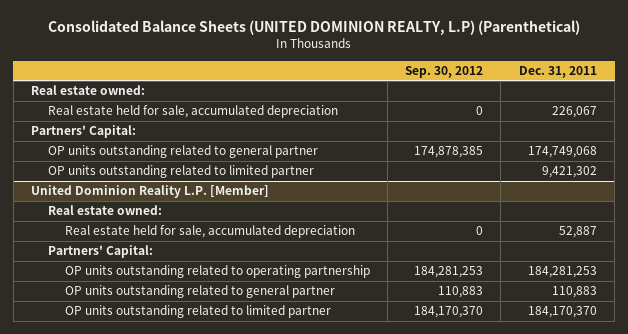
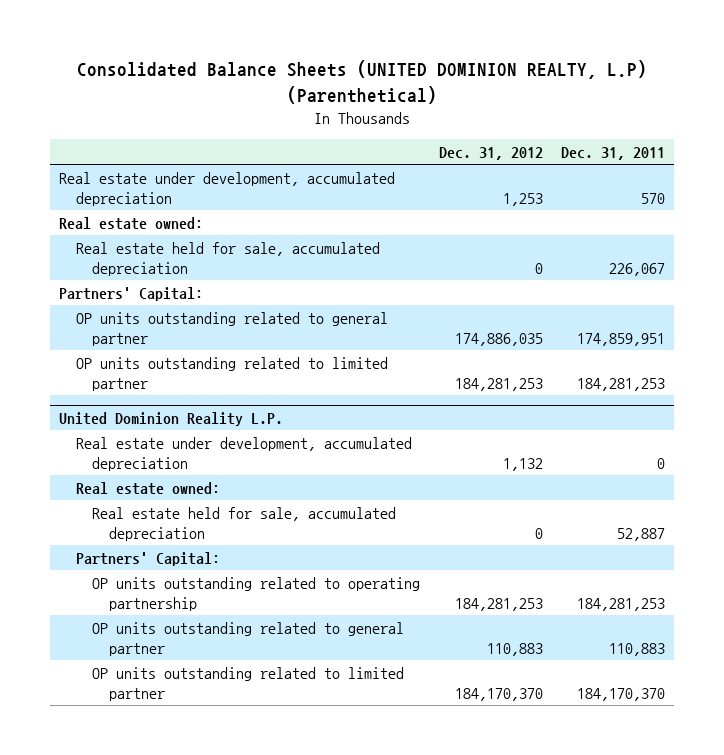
[405,65,484,78] Sep. 30, 2012 -> none
none -> [438,146,543,160] Dec. 31, 2012
none -> [59,171,396,207] Real estate under development, accumulated depreciation
[527,146,597,159] 174,749,068 -> [576,333,665,347] 174,859,951
[541,166,597,179] 9,421,302 -> [576,378,665,392] 184,281,253
[31,185,270,199] United Dominion Reality L.P. [Member] -> [59,411,284,426] United Dominion Reality L.P.
none -> [75,436,412,472] Real estate under development, accumulated depreciation

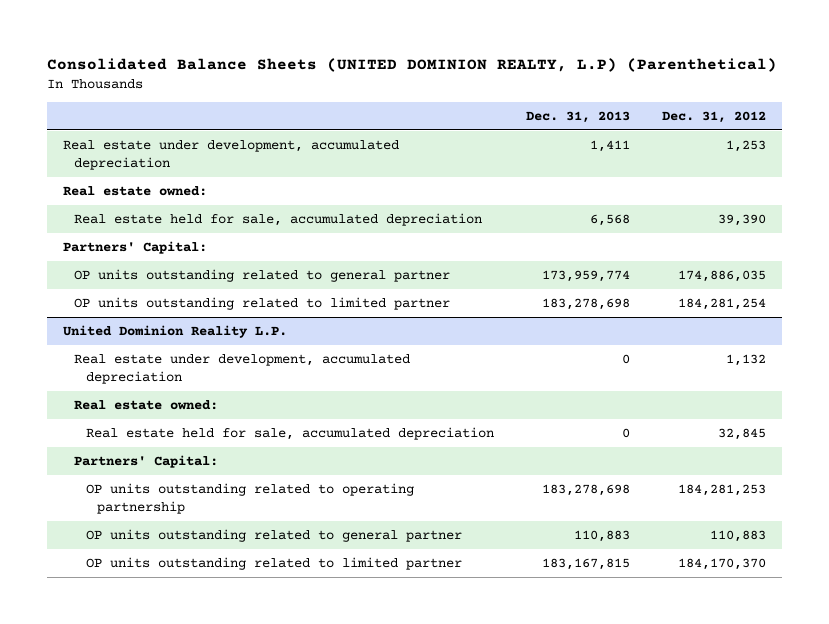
[560,146,665,160] Dec. 31, 2011 -> none
none -> [525,110,630,123] Dec. 31, 2013
[534,263,543,275] 0 -> [717,214,766,227] 39,390
[454,378,543,392] 184,281,253 -> [677,298,766,311] 184,281,254
[534,528,543,540] 0 -> [717,428,766,441] 32,845

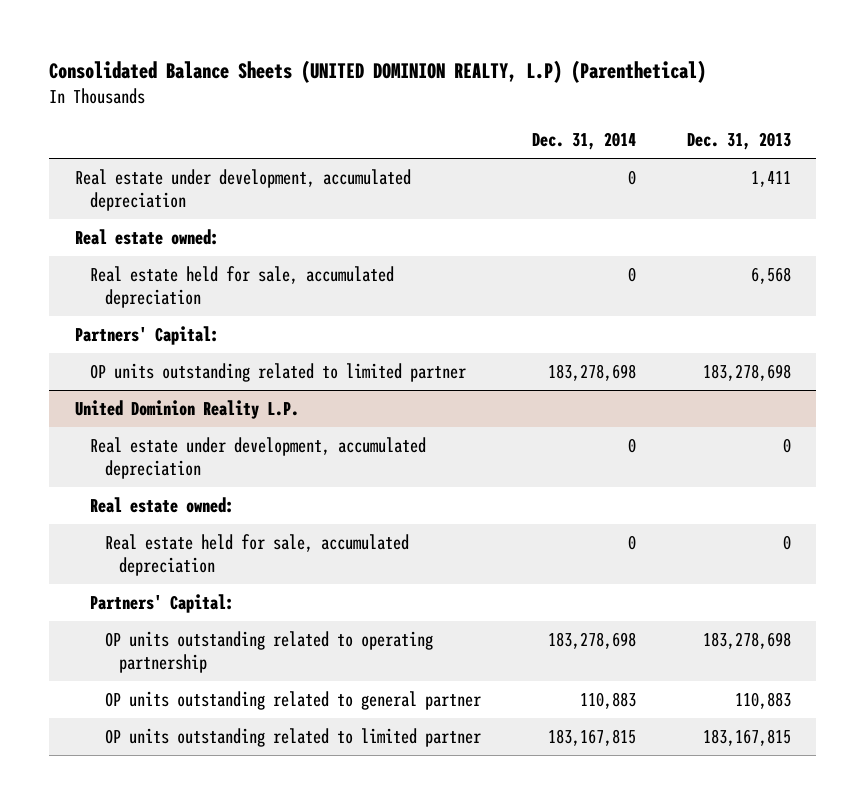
[661,110,766,123] Dec. 31, 2012 -> none
none -> [531,132,636,151] Dec. 31, 2014
[74,269,451,283] OP units outstanding related to general partner -> none

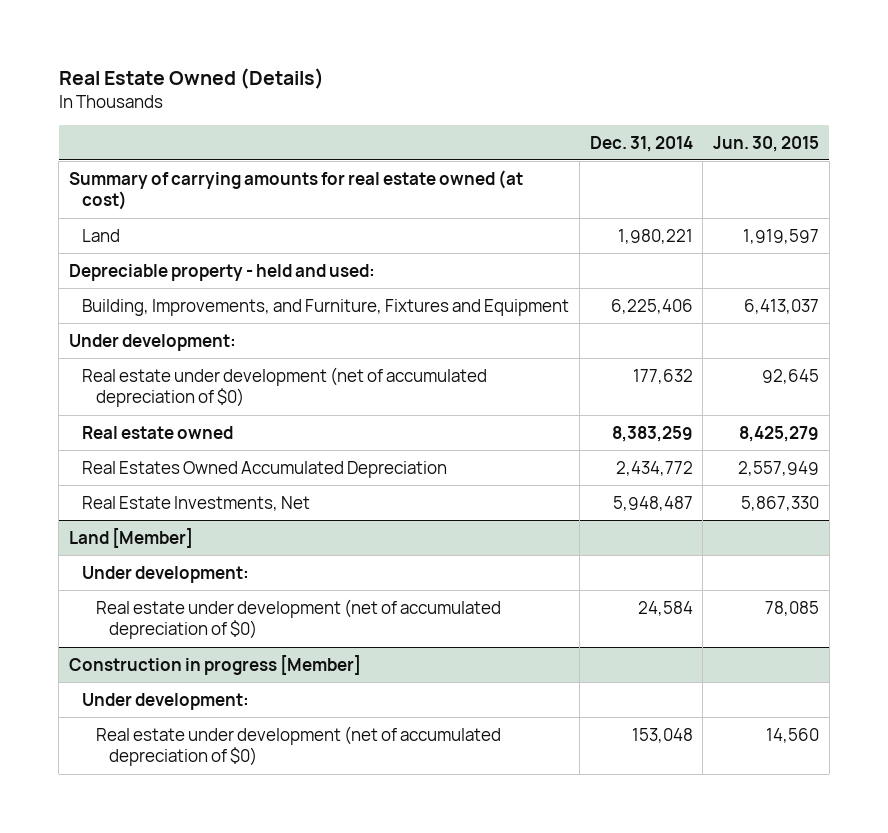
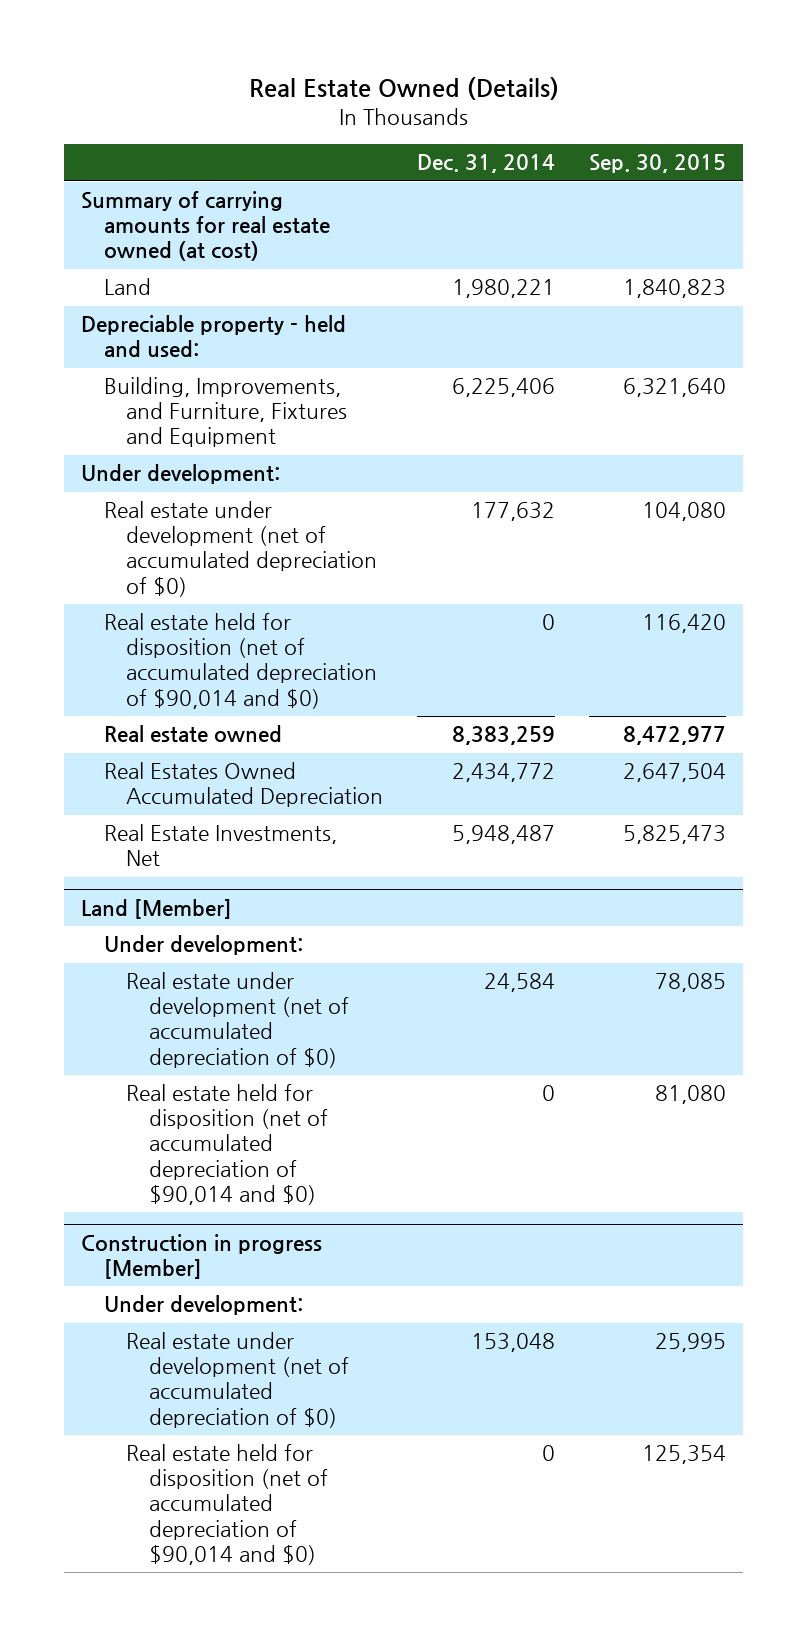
[713,135,820,152] Jun. 30, 2015 -> none
none -> [588,154,726,174] Sep. 30, 2015
none -> [103,613,378,709] Real estate held for disposition (net of accumulated depreciation of $90,014 and $0)
none -> [126,1084,329,1205] Real estate held for disposition (net of accumulated depreciation of $90,014 and $0)
none -> [126,1444,329,1565] Real estate held for disposition (net of accumulated depreciation of $90,014 and $0)

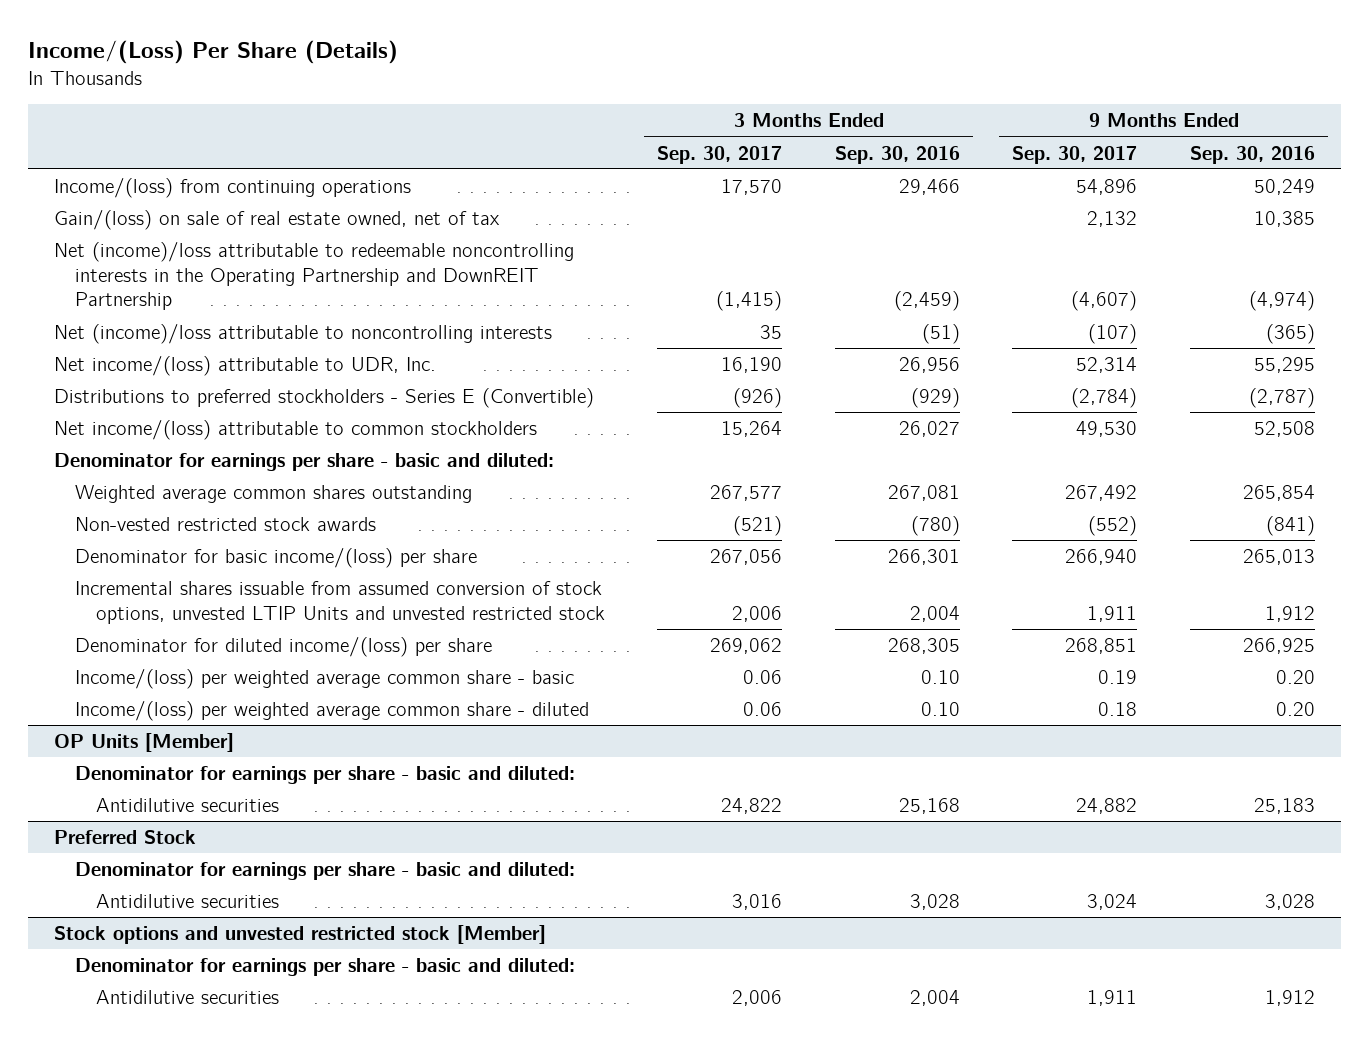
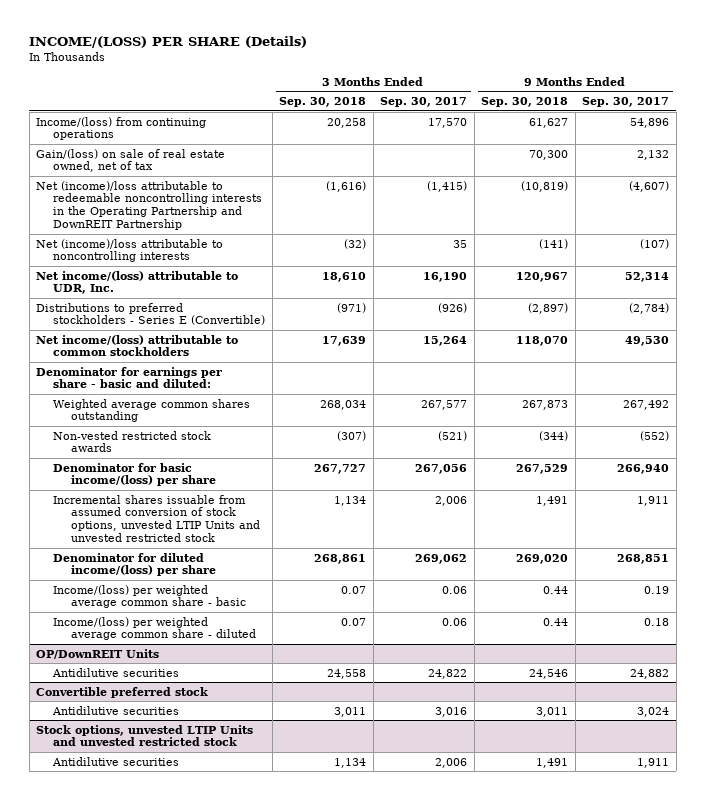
[28,40,399,65] Income/(Loss) Per Share (Details) -> [29,36,308,49] INCOME/(LOSS) PER SHARE (Details)
[834,145,960,164] Sep. 30, 2016 -> none
[1190,145,1316,164] Sep. 30, 2016 -> none
none -> [279,97,367,108] Sep. 30, 2018
none -> [481,97,569,108] Sep. 30, 2018
[75,765,576,784] Denominator for earnings per share - basic and diluted: -> none
[54,732,235,752] OP Units [Member] -> [35,648,159,659] OP/DownREIT Units
[75,861,576,880] Denominator for earnings per share - basic and diluted: -> none
[54,829,197,844] Preferred Stock -> [35,686,208,698] Convertible preferred stock
[75,957,576,976] Denominator for earnings per share - basic and diluted: -> none
[54,924,547,944] Stock options and unvested restricted stock [Member] -> [35,724,253,747] Stock options, unvested LTIP Units and unvested restricted stock

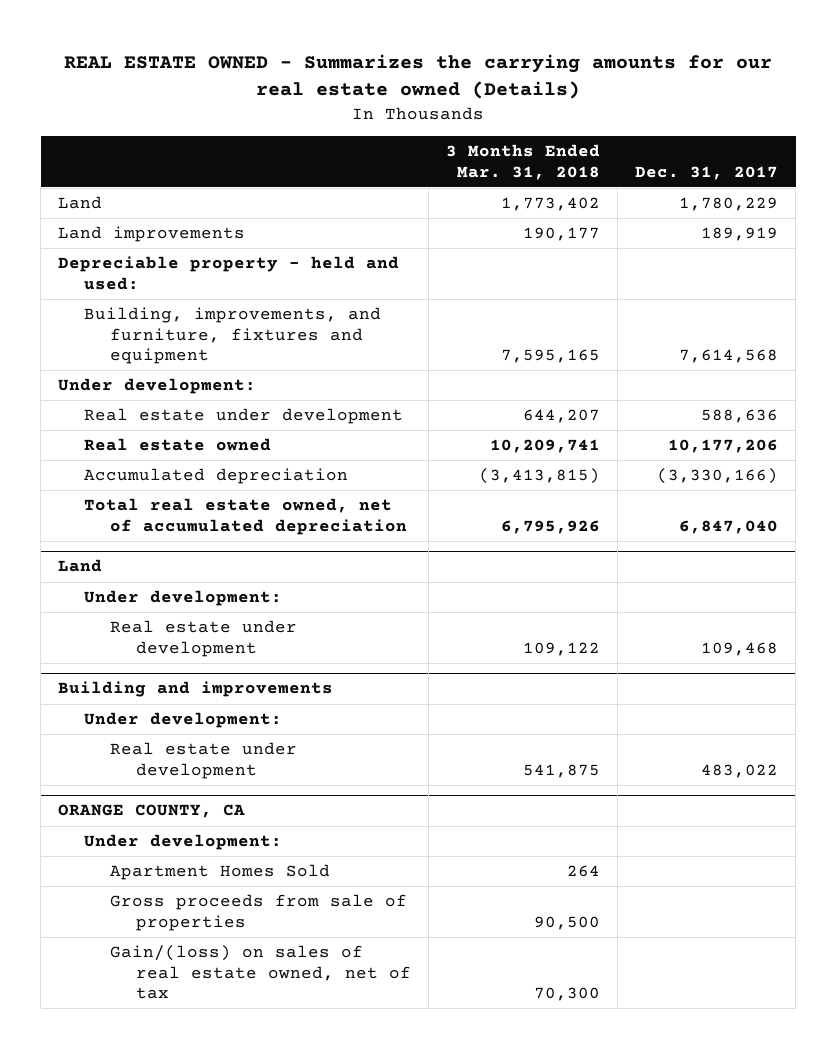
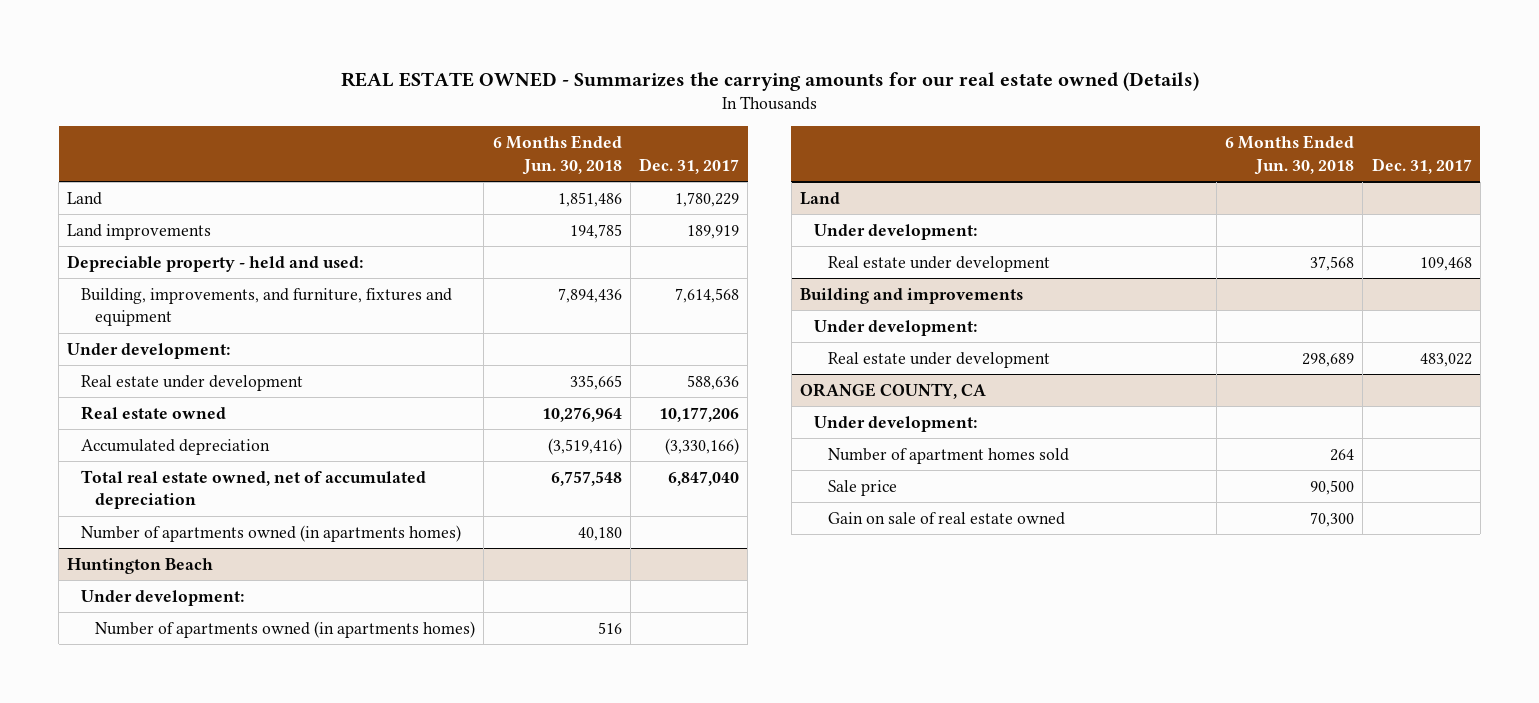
[446,144,601,180] 3 Months Ended Mar. 31, 2018 -> none
none -> [492,135,622,175] 6 Months Ended Jun. 30, 2018
none -> [81,524,462,542] Number of apartments owned (in apartments homes)
none -> [67,557,214,574] Huntington Beach
none -> [81,589,245,606] Under development:
none -> [94,620,475,638] Number of apartments owned (in apartments homes)
[110,894,408,931] Gross proceeds from sale of properties -> none
[110,864,331,881] Apartment Homes Sold -> [827,447,1069,464] Number of apartment homes sold
none -> [827,479,897,496] Sale price
[110,945,412,1000] Gain/(loss) on sales of real estate owned, net of tax -> [827,511,1065,525] Gain on sale of real estate owned

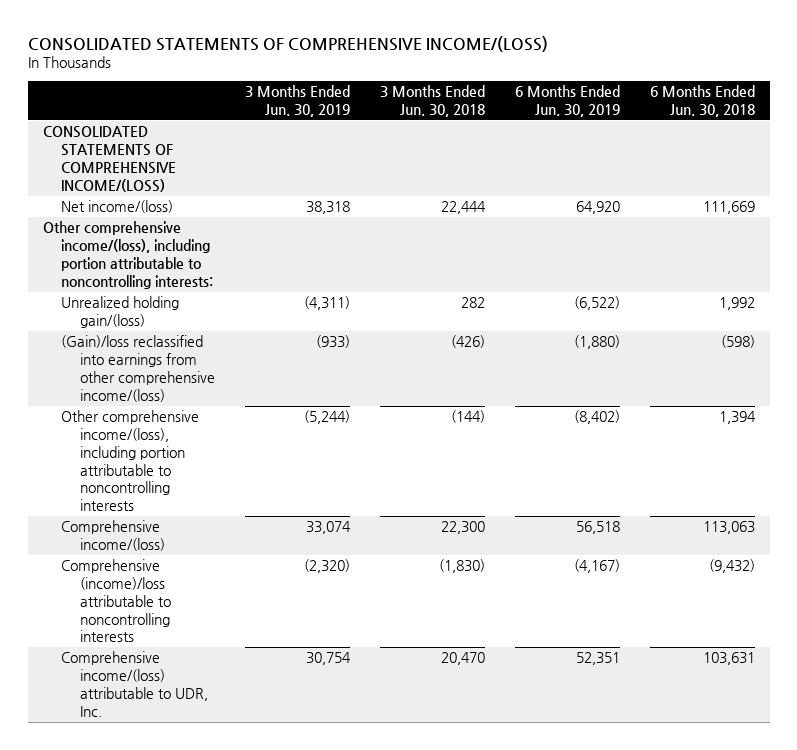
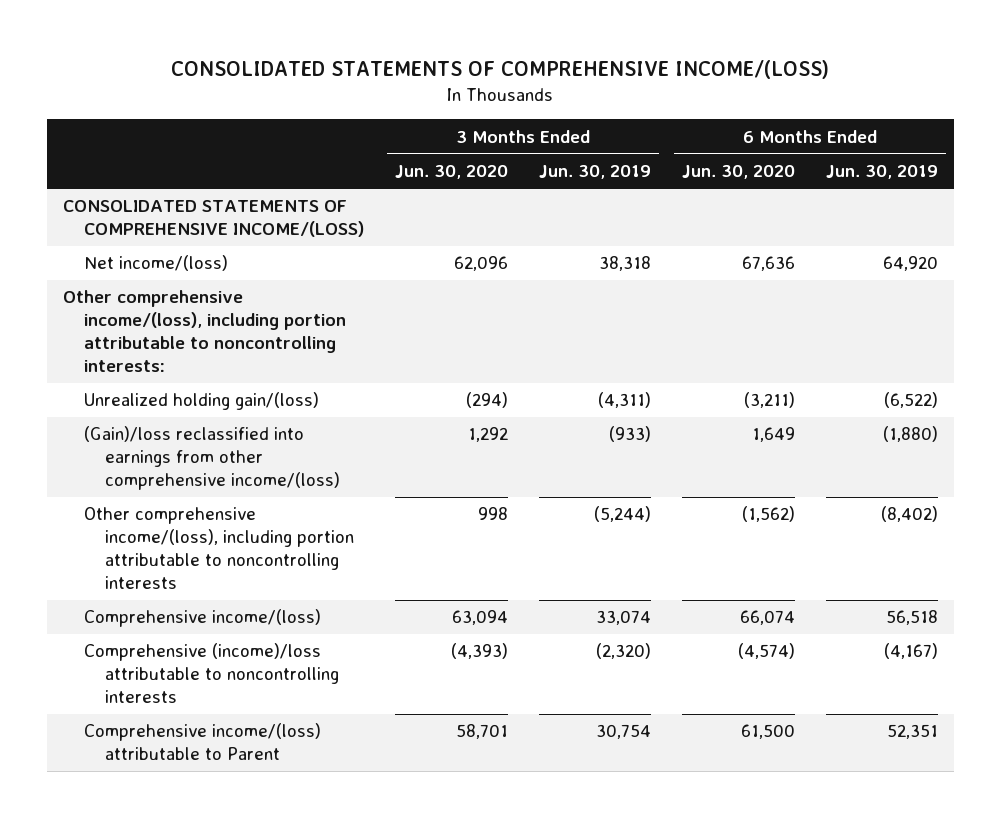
[380,85,486,118] 3 Months Ended Jun. 30, 2018 -> none
[649,85,755,118] 6 Months Ended Jun. 30, 2018 -> none
none -> [394,165,508,180] Jun. 30, 2020
none -> [682,165,796,180] Jun. 30, 2020
[61,651,209,717] Comprehensive income/(loss) attributable to UDR, Inc. -> [83,723,321,761] Comprehensive income/(loss) attributable to Parent

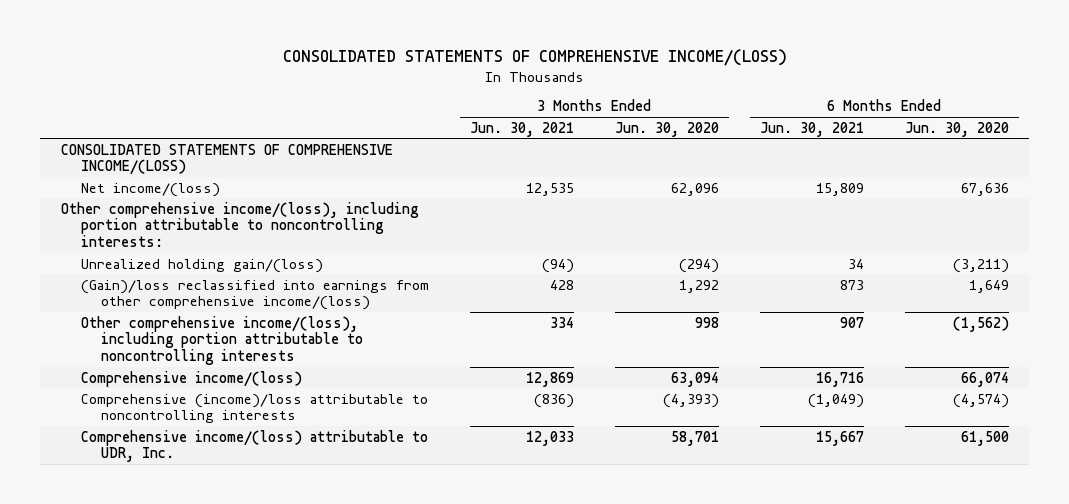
[538,165,651,180] Jun. 30, 2019 -> none
[826,165,939,180] Jun. 30, 2019 -> none
none -> [469,121,574,137] Jun. 30, 2021
none -> [759,121,864,137] Jun. 30, 2021
[83,723,321,761] Comprehensive income/(loss) attributable to Parent -> [80,429,428,463] Comprehensive income/(loss) attributable to UDR, Inc.

